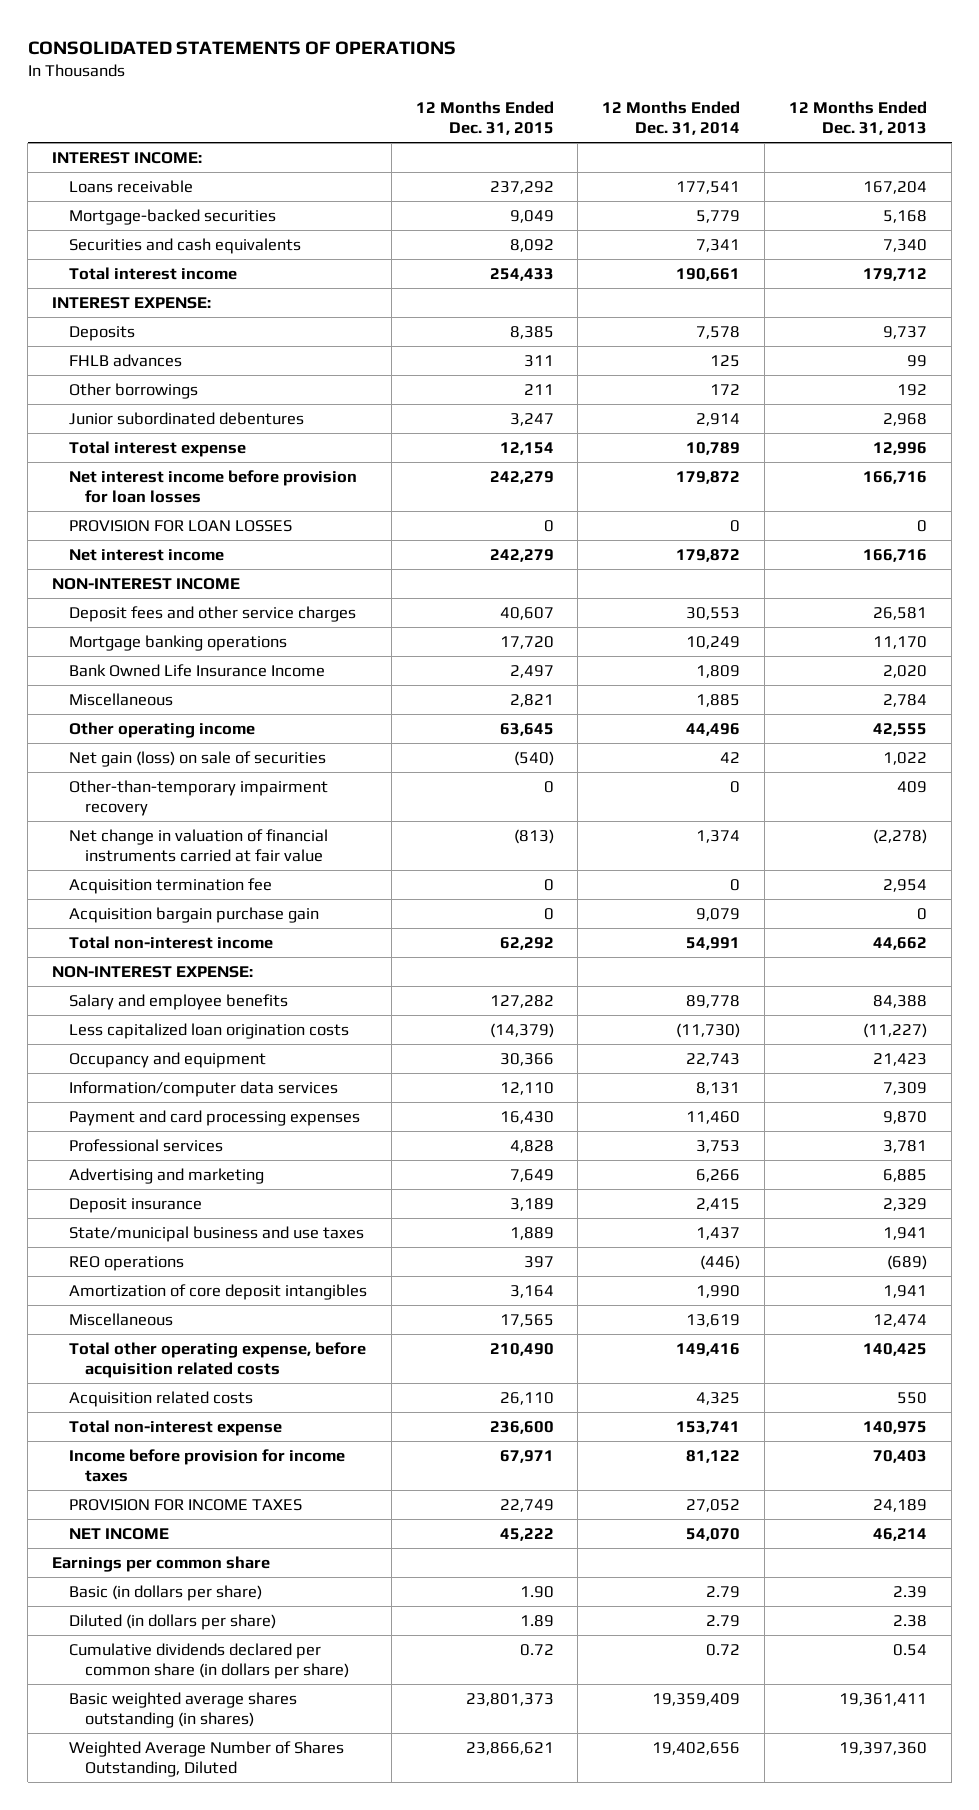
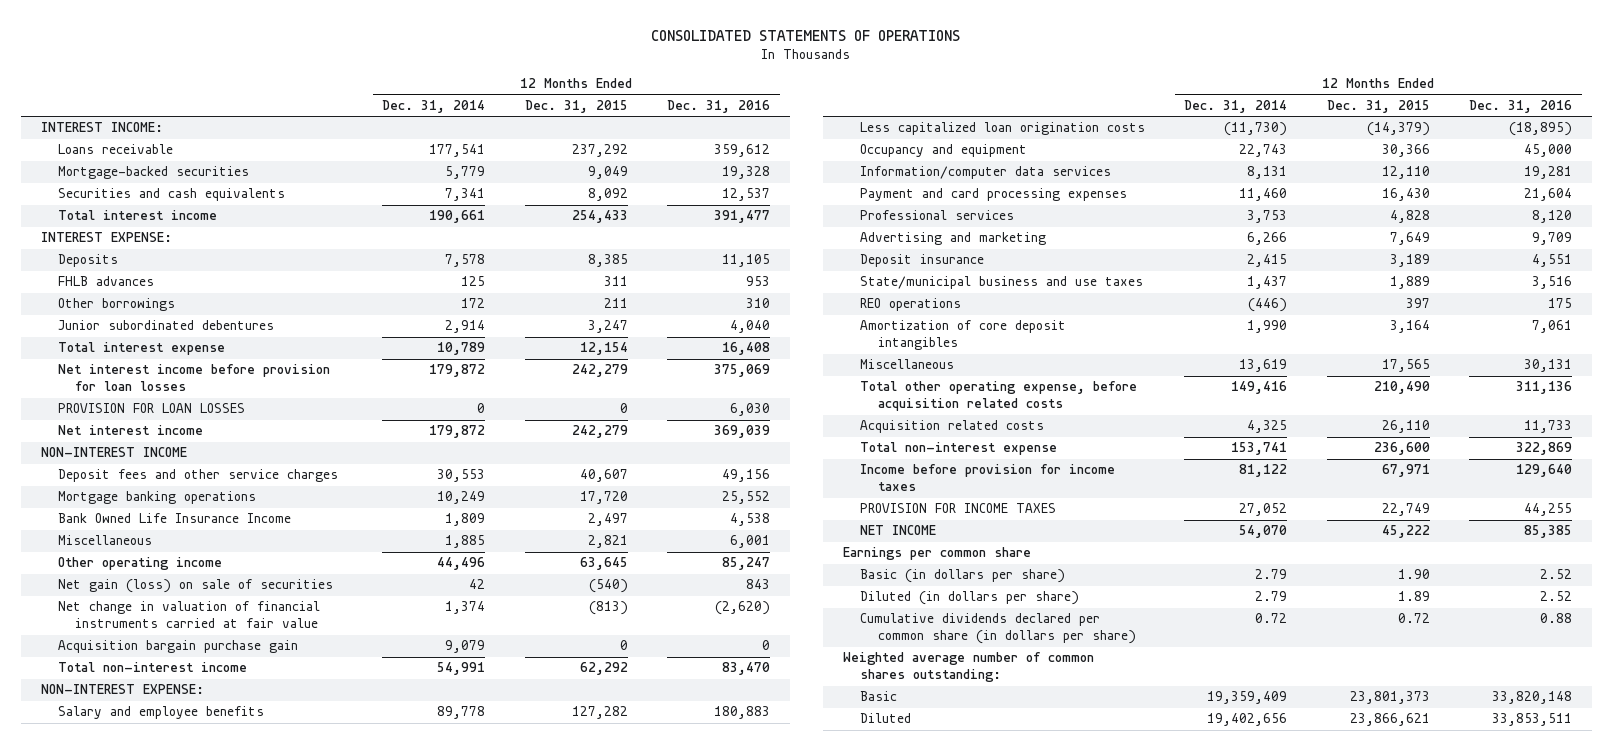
[789,100,928,136] 12 Months Ended Dec. 31, 2013 -> none
none -> [667,99,771,113] Dec. 31, 2016
[68,779,328,817] Other-than-temporary impairment recovery -> none
[68,877,272,894] Acquisition termination fee -> none
none -> [842,652,1094,683] Weighted average number of common shares outstanding:
[68,1691,297,1729] Basic weighted average shares outstanding (in shares) -> [860,691,898,702] Basic
[68,1740,344,1778] Weighted Average Number of Shares Outstanding, Diluted -> [860,713,912,724] Diluted

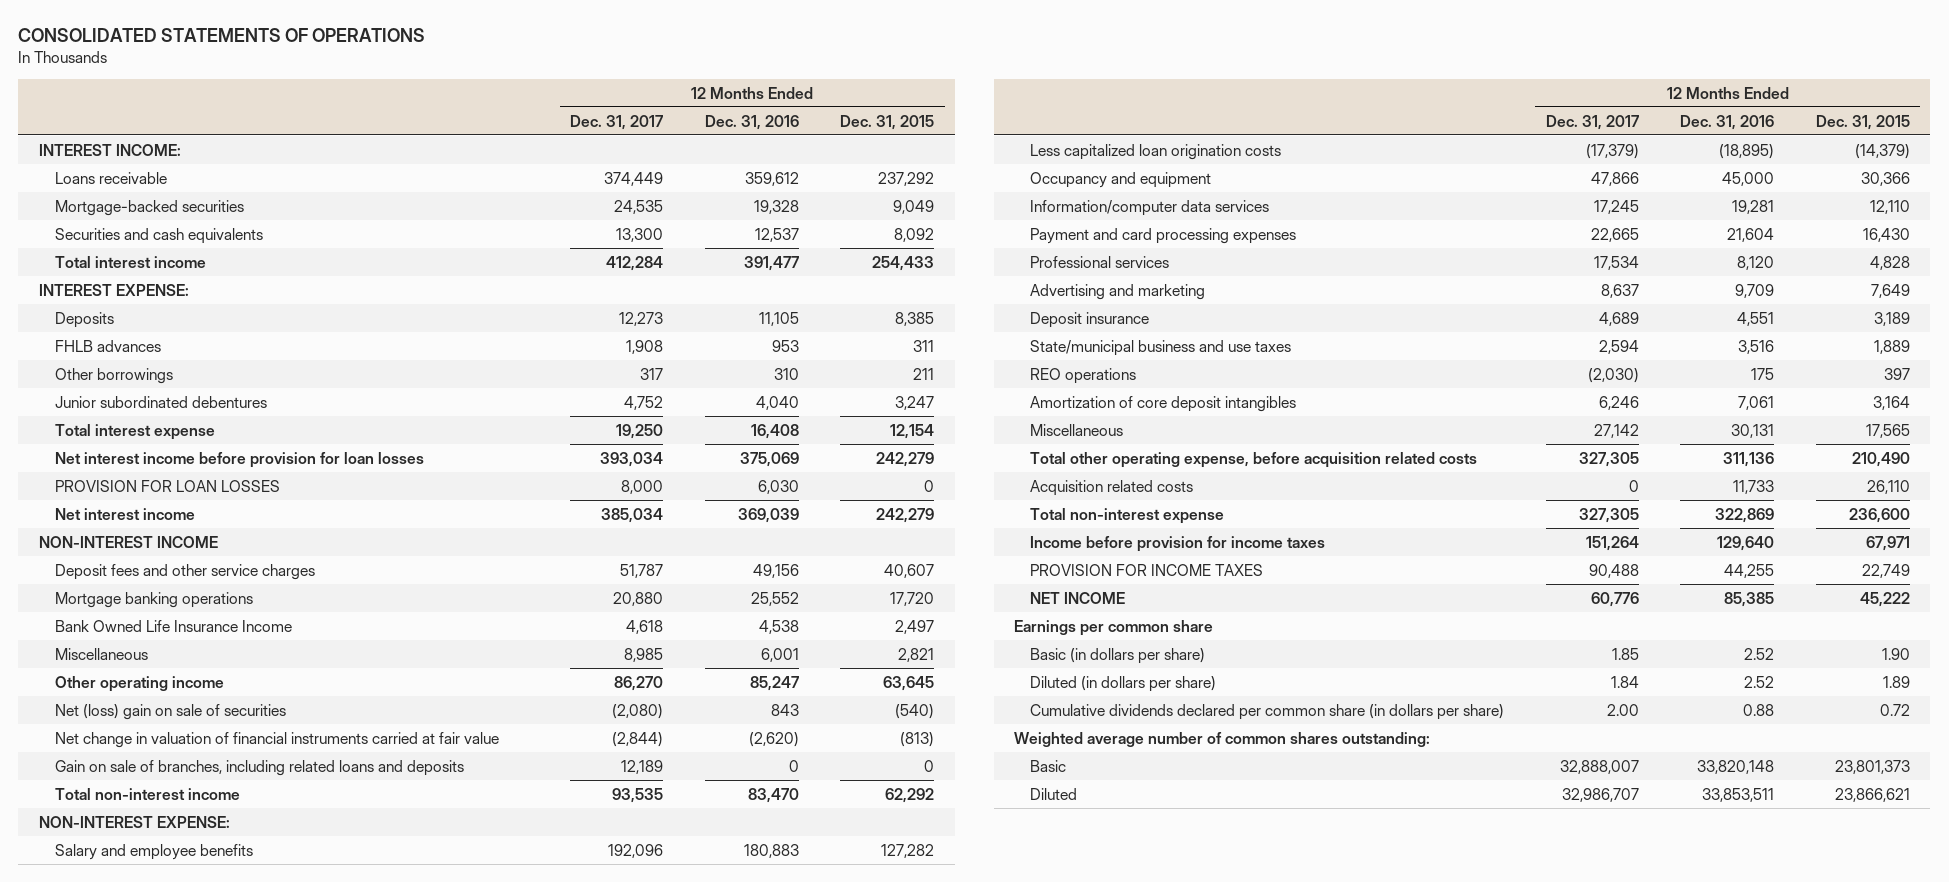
[382,99,486,113] Dec. 31, 2014 -> none
none -> [570,114,664,130] Dec. 31, 2017
[57,579,333,594] Net gain (loss) on sale of securities -> [54,703,286,720] Net (loss) gain on sale of securities
[57,640,298,654] Acquisition bargain purchase gain -> [54,759,464,776] Gain on sale of branches, including related loans and deposits

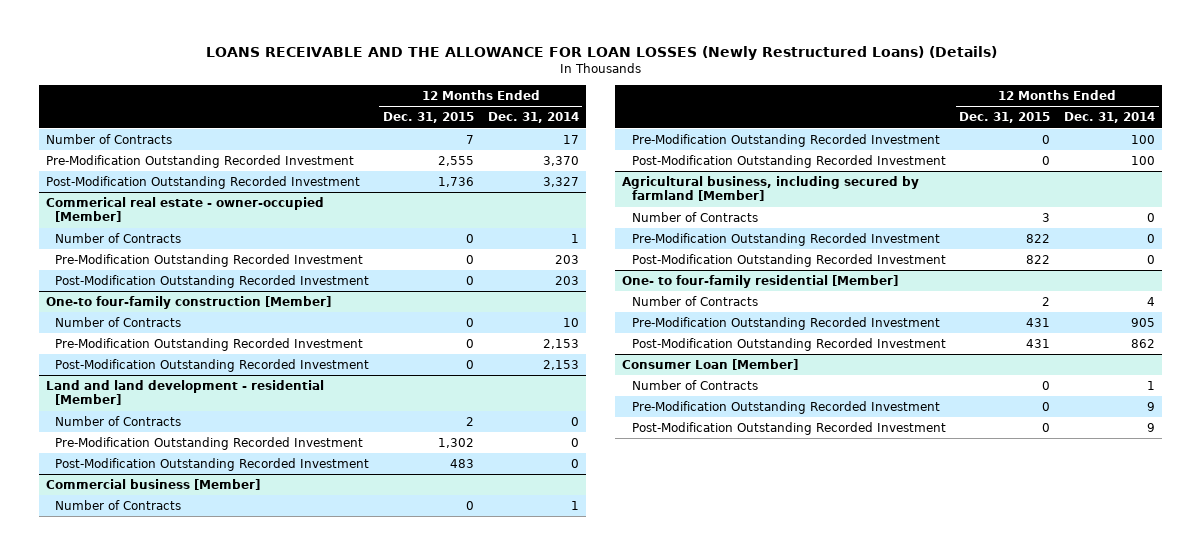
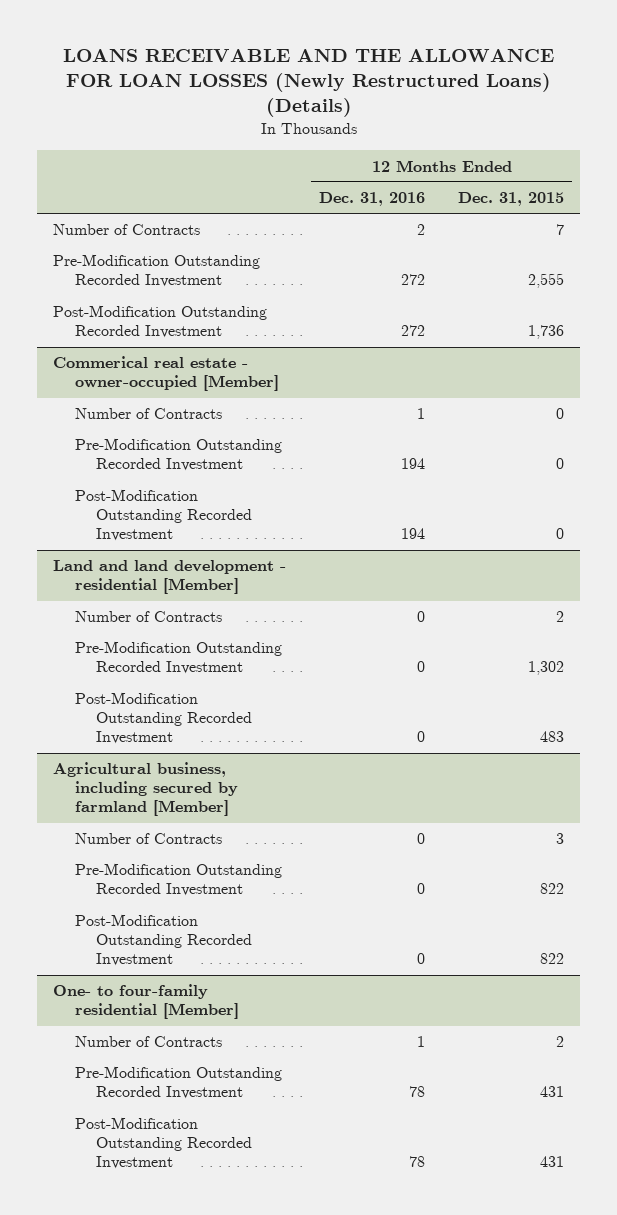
[487,112,579,124] Dec. 31, 2014 -> none
none -> [319,192,426,207] Dec. 31, 2016
[45,295,331,309] One-to four-family construction [Member] -> none
[55,316,182,327] Number of Contracts -> none
[55,337,364,351] Pre-Modification Outstanding Recorded Investment -> none
[55,358,370,372] Post-Modification Outstanding Recorded Investment -> none
[45,478,260,490] Commercial business [Member] -> none
[55,499,182,510] Number of Contracts -> none
[631,133,940,147] Pre-Modification Outstanding Recorded Investment -> none
[631,154,946,168] Post-Modification Outstanding Recorded Investment -> none
[622,358,799,370] Consumer Loan [Member] -> none
[631,379,758,390] Number of Contracts -> none
[631,400,940,414] Pre-Modification Outstanding Recorded Investment -> none
[631,421,946,435] Post-Modification Outstanding Recorded Investment -> none

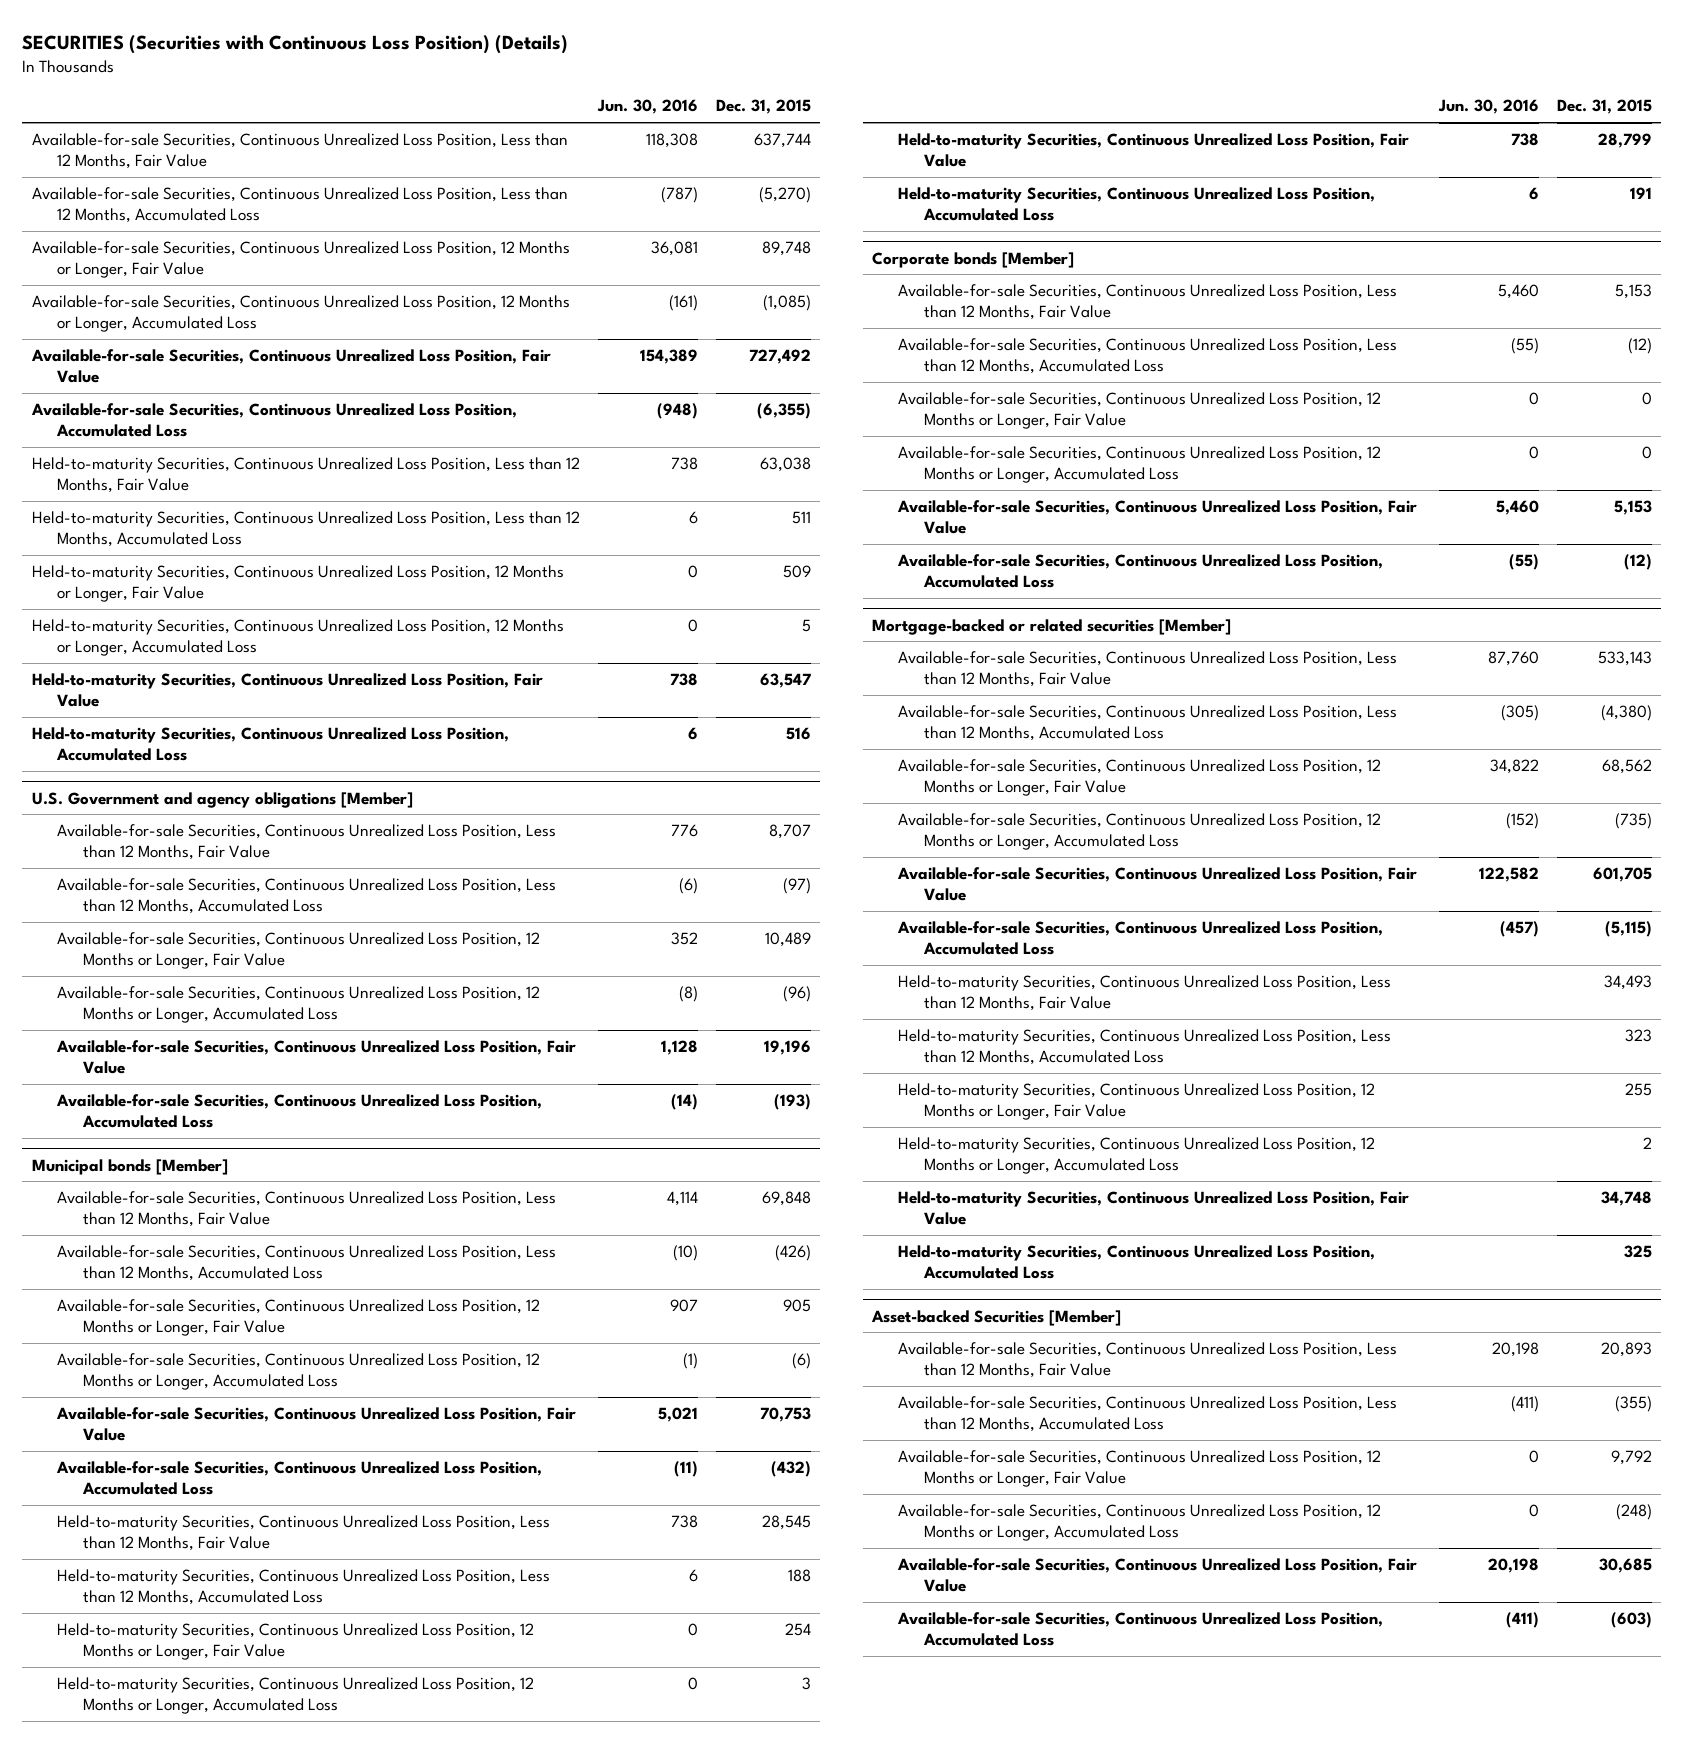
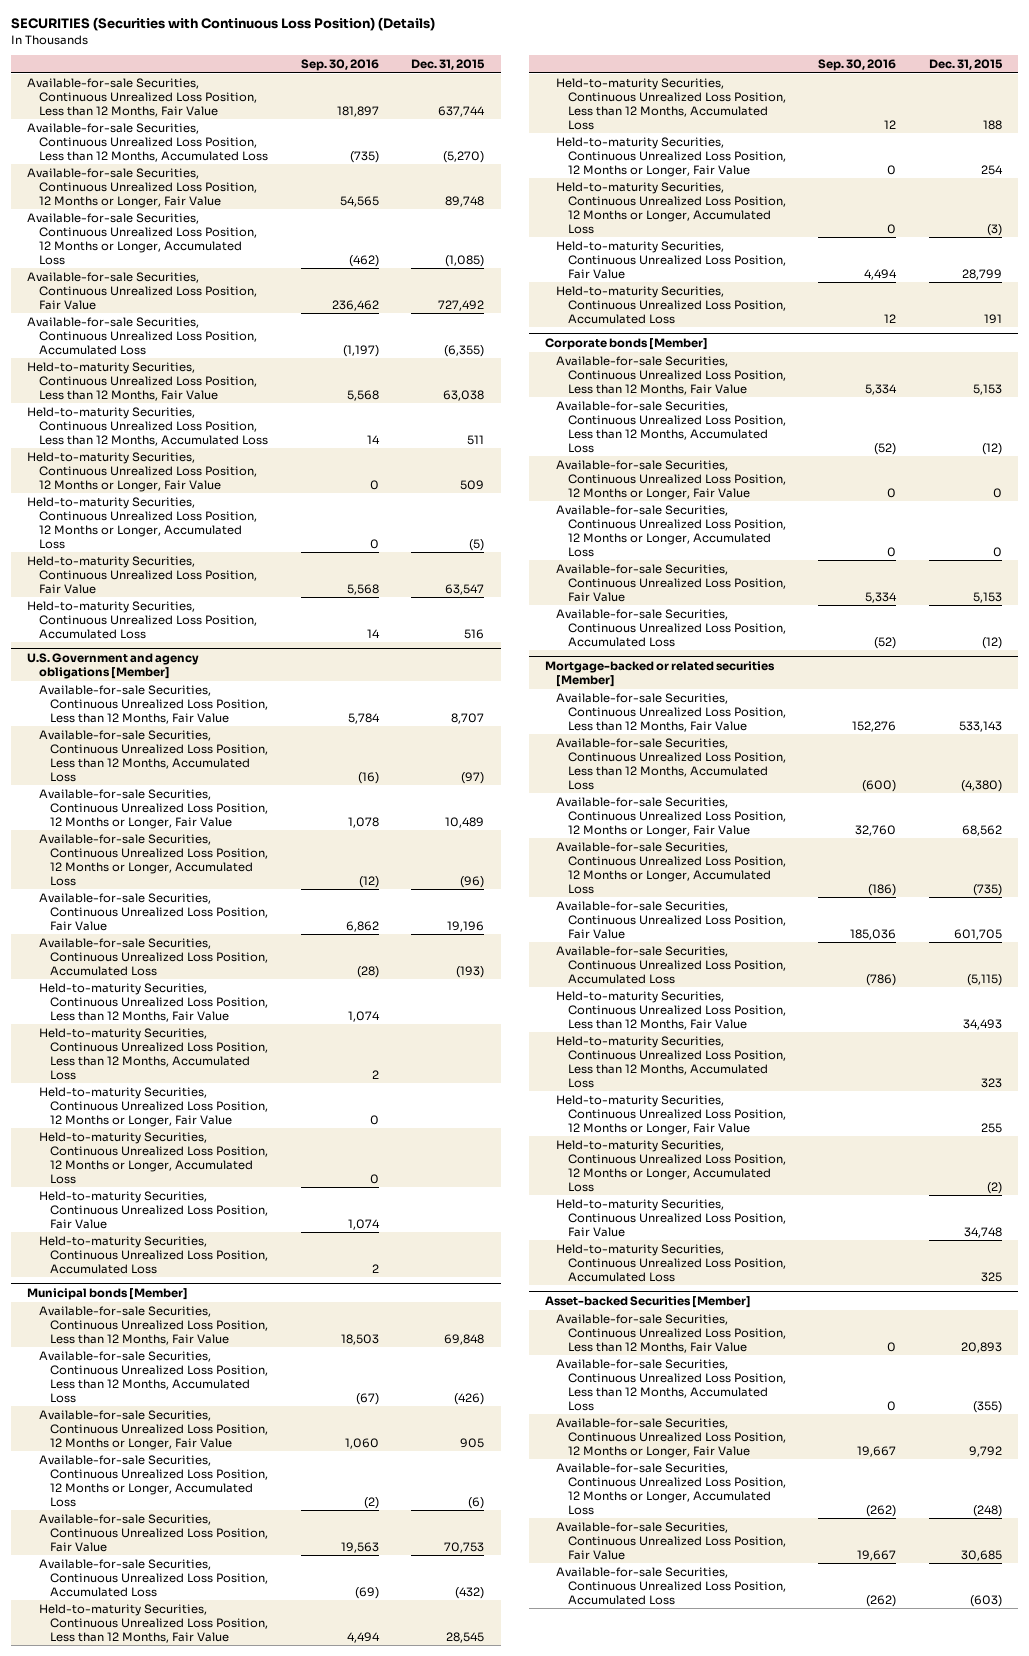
[596,99,698,115] Jun. 30, 2016 -> none
none -> [300,58,379,71] Sep. 30, 2016
[802,618,812,632] 5 -> [469,538,485,551] (5)
none -> [38,983,268,1022] Held-to-maturity Securities, Continuous Unrealized Loss Position, Less than 12 Months, Fair Value
none -> [38,1028,268,1080] Held-to-maturity Securities, Continuous Unrealized Loss Position, Less than 12 Months, Accumulated Loss
none -> [38,1087,268,1127] Held-to-maturity Securities, Continuous Unrealized Loss Position, 12 Months or Longer, Fair Value
none -> [38,1132,268,1184] Held-to-maturity Securities, Continuous Unrealized Loss Position, 12 Months or Longer, Accumulated Loss
none -> [38,1191,268,1229] Held-to-maturity Securities, Continuous Unrealized Loss Position, Fair Value
none -> [38,1236,268,1274] Held-to-maturity Securities, Continuous Unrealized Loss Position, Accumulated Loss
[802,1676,812,1690] 3 -> [986,223,1002,236] (3)
[1642,1136,1652,1149] 2 -> [986,1181,1002,1194] (2)

